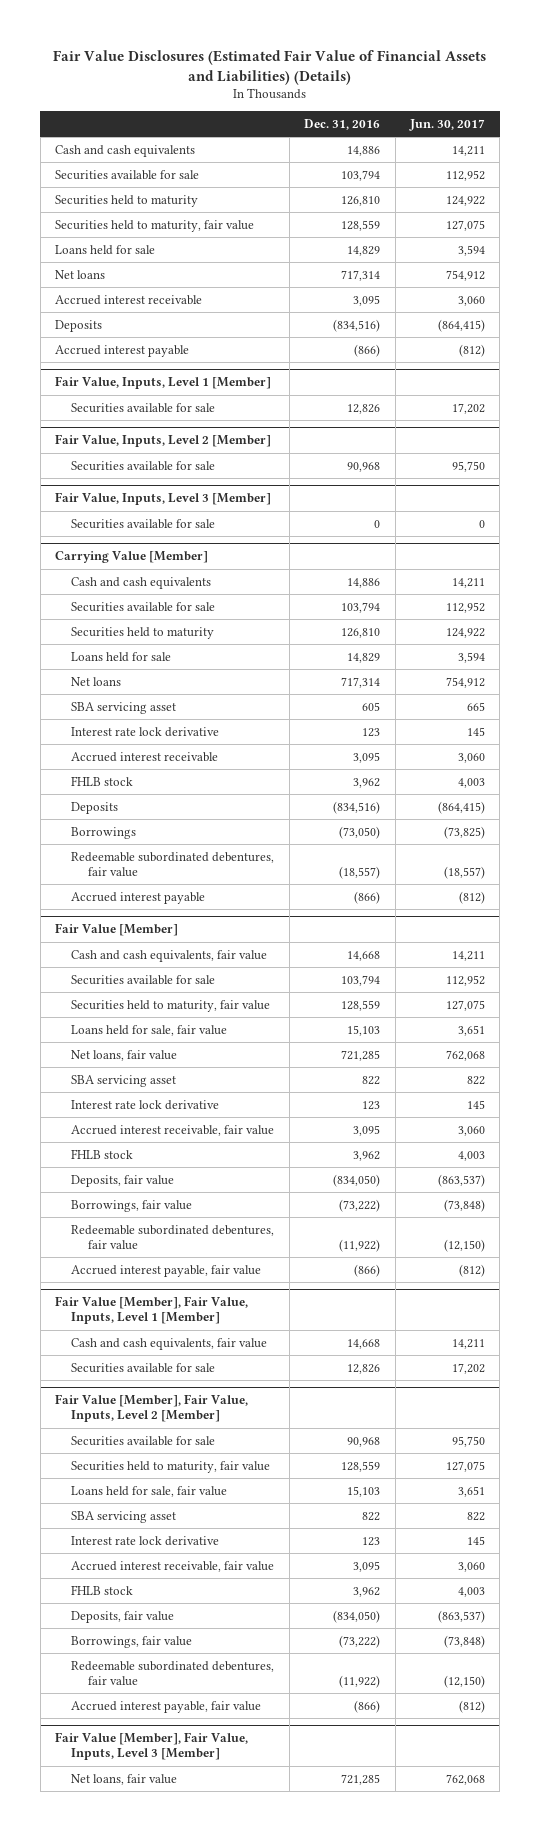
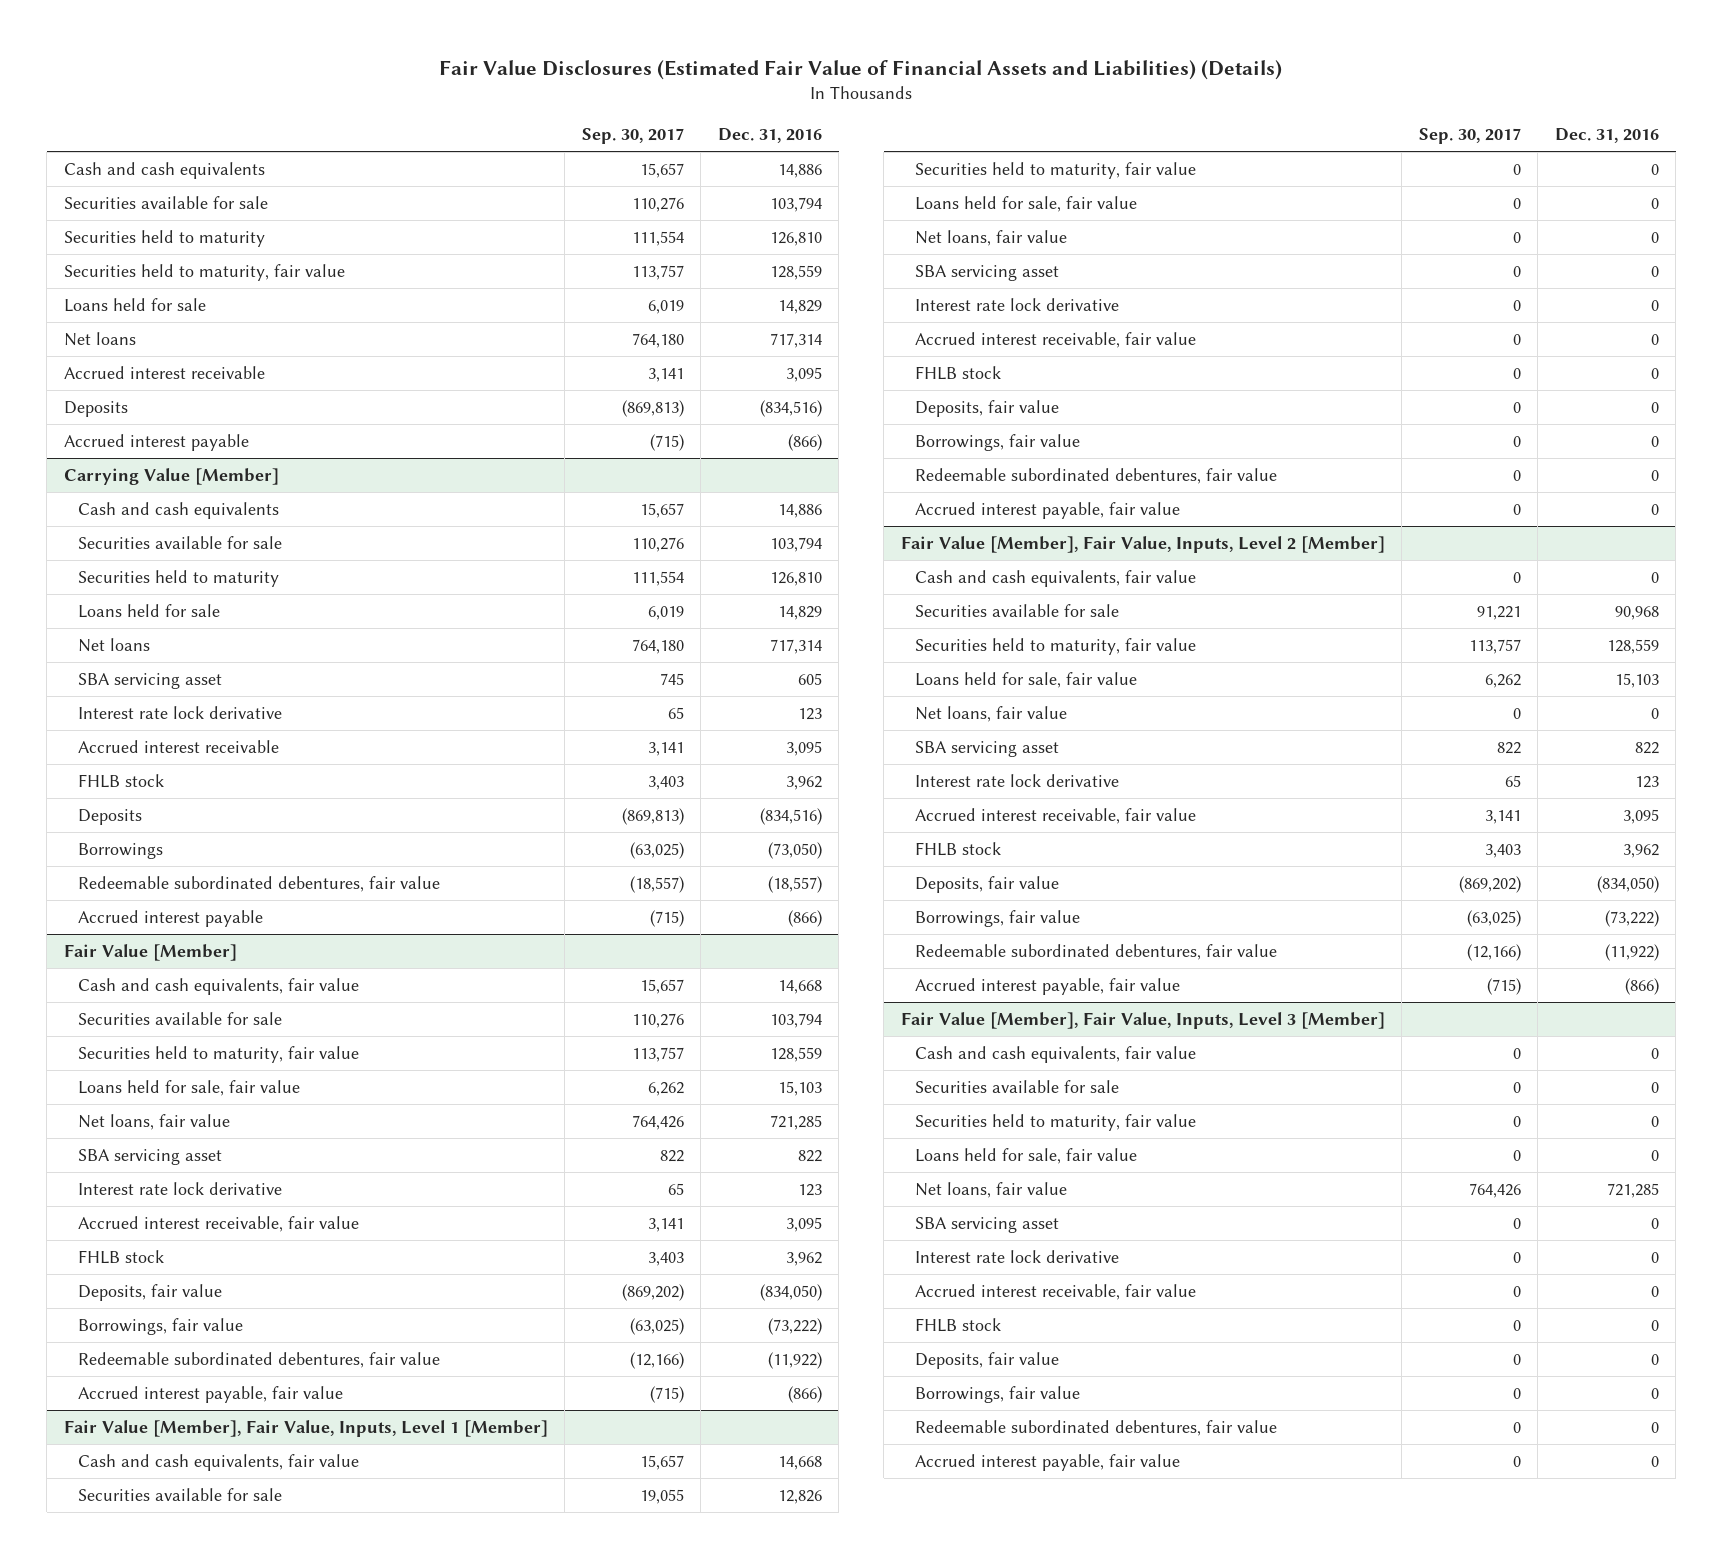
[408,119,485,132] Jun. 30, 2017 -> none
none -> [581,128,684,145] Sep. 30, 2017
[55,376,272,390] Fair Value, Inputs, Level 1 [Member] -> none
[71,402,216,413] Securities available for sale -> none
[55,434,272,448] Fair Value, Inputs, Level 2 [Member] -> none
[71,460,216,471] Securities available for sale -> none
[55,492,272,506] Fair Value, Inputs, Level 3 [Member] -> none
[71,518,216,529] Securities available for sale -> none
none -> [915,161,1197,179] Securities held to maturity, fair value
none -> [915,195,1138,212] Loans held for sale, fair value
none -> [915,229,1068,246] Net loans, fair value
none -> [915,264,1060,281] SBA servicing asset
none -> [915,297,1120,311] Interest rate lock derivative
none -> [915,331,1197,348] Accrued interest receivable, fair value
none -> [915,365,1002,380] FHLB stock
none -> [915,399,1060,417] Deposits, fair value
none -> [915,433,1081,451] Borrowings, fair value
none -> [915,467,1278,484] Redeemable subordinated debentures, fair value
none -> [915,501,1181,519] Accrued interest payable, fair value
none -> [915,569,1197,587] Cash and cash equivalents, fair value
none -> [915,705,1068,722] Net loans, fair value
none -> [915,1045,1197,1063] Cash and cash equivalents, fair value
none -> [915,1079,1120,1093] Securities available for sale
none -> [915,1113,1197,1131] Securities held to maturity, fair value
none -> [915,1147,1138,1164] Loans held for sale, fair value
none -> [915,1216,1060,1233] SBA servicing asset
none -> [915,1249,1120,1263] Interest rate lock derivative
none -> [915,1283,1197,1300] Accrued interest receivable, fair value
none -> [915,1317,1002,1332] FHLB stock
none -> [915,1351,1060,1369] Deposits, fair value
none -> [915,1385,1081,1403] Borrowings, fair value
none -> [915,1419,1278,1436] Redeemable subordinated debentures, fair value
none -> [915,1453,1181,1471] Accrued interest payable, fair value

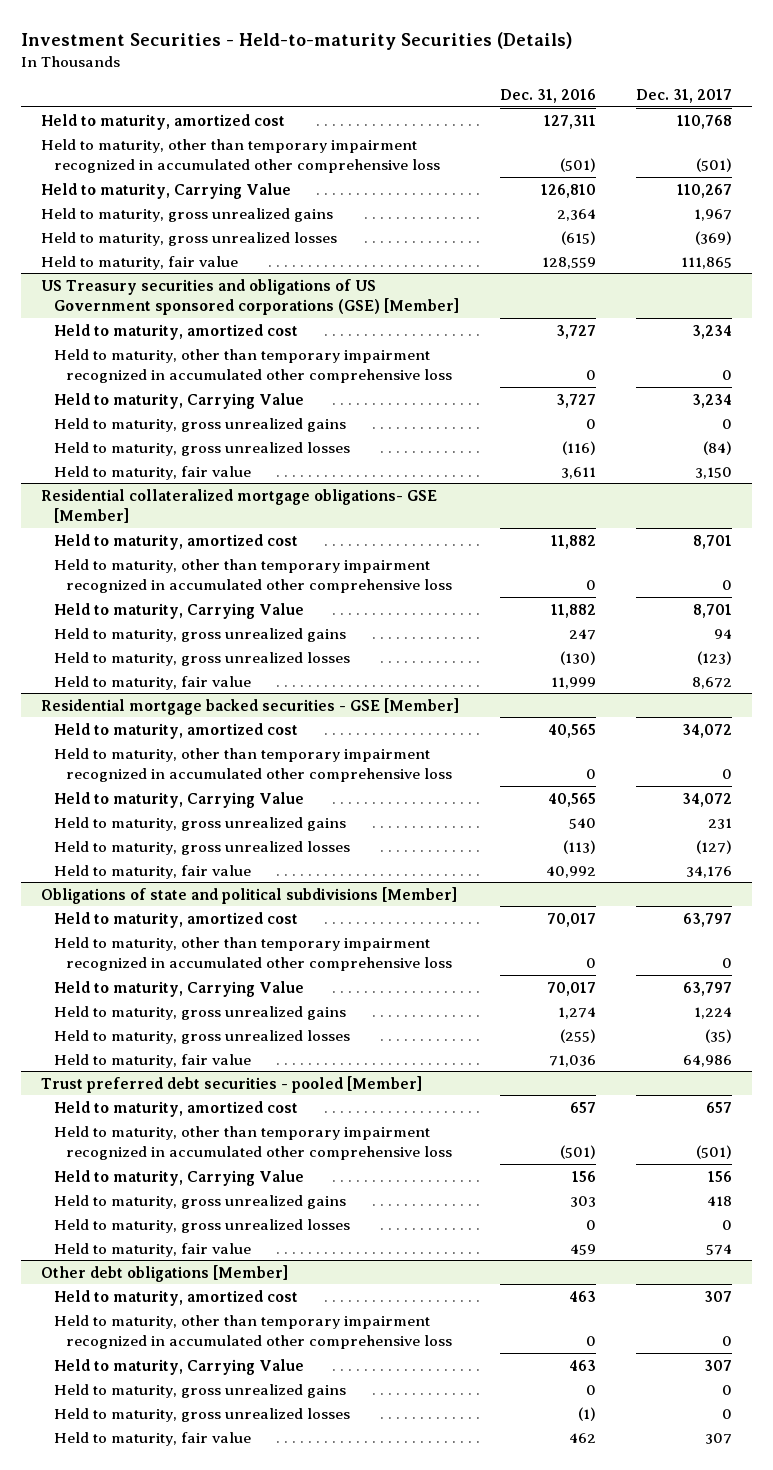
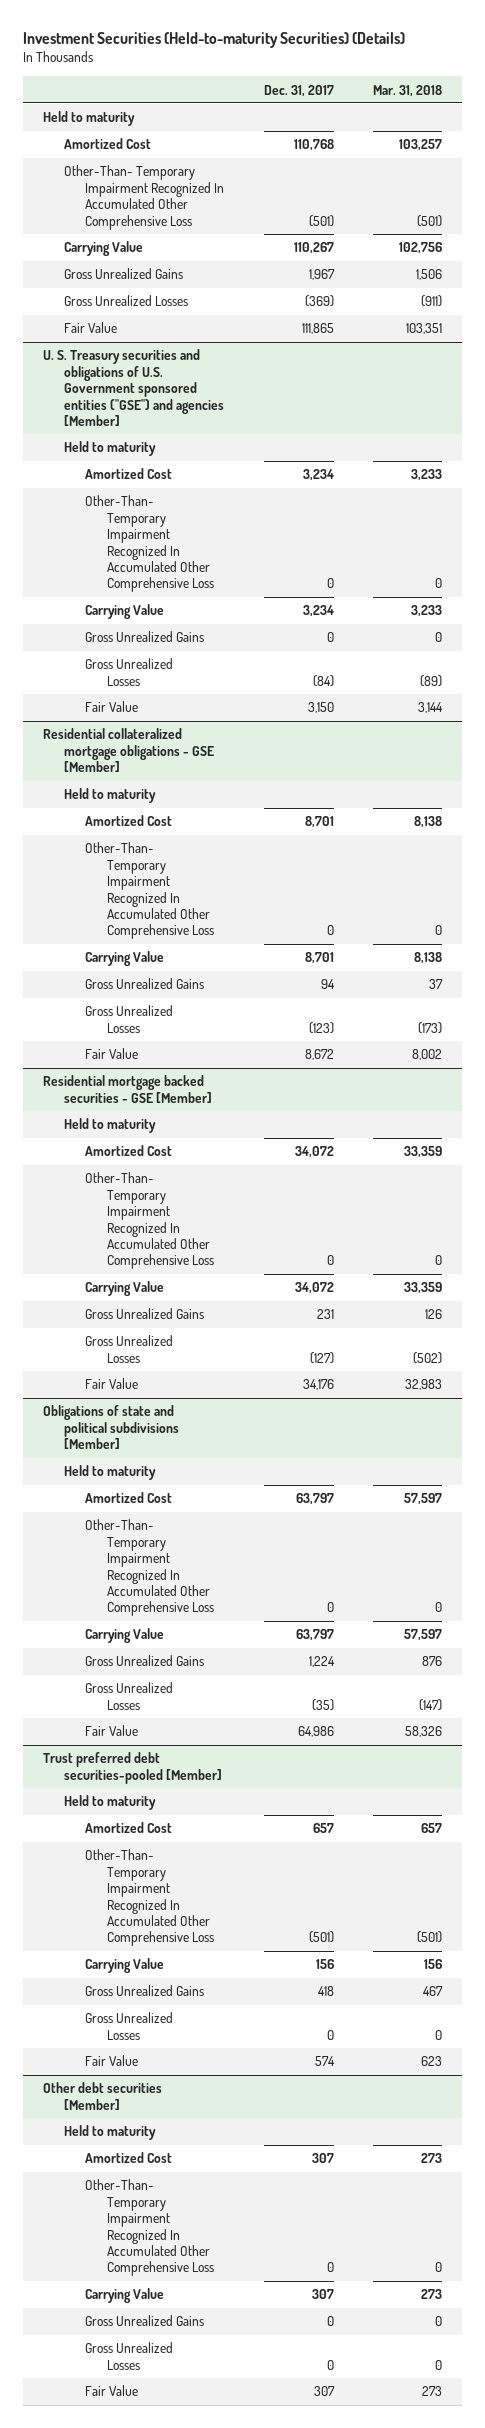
[21,31,573,50] Investment Securities - Held-to-maturity Securities (Details) -> [22,31,405,48] Investment Securities (Held-to-maturity Securities) (Details)
[499,89,596,104] Dec. 31, 2016 -> none
none -> [373,84,443,97] Mar. 31, 2018
none -> [42,111,135,127] Held to maturity
[41,113,286,130] Held to maturity, amortized cost -> [63,138,151,150] Amortized Cost
[41,138,440,173] Held to maturity, other than temporary impairment recognized in accumulated other comprehensive loss -> [63,165,225,230] Other-Than- Temporary Impairment Recognized In Accumulated Other Comprehensive Loss
[41,182,292,199] Held to maturity, Carrying Value -> [63,241,143,257] Carrying Value
[41,207,334,222] Held to maturity, gross unrealized gains -> [63,268,183,280] Gross Unrealized Gains
[41,231,338,246] Held to maturity, gross unrealized losses -> [63,295,188,307] Gross Unrealized Losses
[41,255,239,270] Held to maturity, fair value -> [63,322,117,334] Fair Value
[41,278,459,315] US Treasury securities and obligations of US Government sponsored corporations (GSE) [Member] -> [42,349,224,426] U. S. Treasury securities and obligations of U.S. Government sponsored entities ("GSE") and agencies [Member]
none -> [63,441,156,457] Held to maturity
[53,323,298,340] Held to maturity, amortized cost -> [85,468,173,480] Amortized Cost
[53,348,453,383] Held to maturity, other than temporary impairment recognized in accumulated other comprehensive loss -> [85,495,214,593] Other-Than- Temporary Impairment Recognized In Accumulated Other Comprehensive Loss
[53,392,304,409] Held to maturity, Carrying Value -> [85,604,165,620] Carrying Value
[53,417,346,432] Held to maturity, gross unrealized gains -> [85,631,205,643] Gross Unrealized Gains
[53,441,350,456] Held to maturity, gross unrealized losses -> [85,658,174,686] Gross Unrealized Losses
[53,465,251,480] Held to maturity, fair value -> [85,701,139,713] Fair Value
[41,488,438,523] Residential collateralized mortgage obligations- GSE [Member] -> [42,728,214,773] Residential collateralized mortgage obligations - GSE [Member]
none -> [63,788,156,804] Held to maturity
[53,533,298,550] Held to maturity, amortized cost -> [85,815,173,827] Amortized Cost
[53,558,453,593] Held to maturity, other than temporary impairment recognized in accumulated other comprehensive loss -> [85,842,214,940] Other-Than- Temporary Impairment Recognized In Accumulated Other Comprehensive Loss
[53,602,304,619] Held to maturity, Carrying Value -> [85,951,165,967] Carrying Value
[53,627,346,642] Held to maturity, gross unrealized gains -> [85,978,205,990] Gross Unrealized Gains
[53,651,350,666] Held to maturity, gross unrealized losses -> [85,1005,174,1033] Gross Unrealized Losses
[53,675,251,690] Held to maturity, fair value -> [85,1048,139,1060] Fair Value
none -> [63,1118,156,1134] Held to maturity
[53,722,298,739] Held to maturity, amortized cost -> [85,1145,173,1157] Amortized Cost
[53,747,453,782] Held to maturity, other than temporary impairment recognized in accumulated other comprehensive loss -> [85,1172,214,1270] Other-Than- Temporary Impairment Recognized In Accumulated Other Comprehensive Loss
[53,791,304,808] Held to maturity, Carrying Value -> [85,1281,165,1297] Carrying Value
[53,816,346,831] Held to maturity, gross unrealized gains -> [85,1308,205,1320] Gross Unrealized Gains
[53,840,350,855] Held to maturity, gross unrealized losses -> [85,1335,174,1363] Gross Unrealized Losses
[53,864,251,879] Held to maturity, fair value -> [85,1378,139,1390] Fair Value
none -> [63,1465,156,1481] Held to maturity
[53,911,298,928] Held to maturity, amortized cost -> [85,1492,173,1504] Amortized Cost
[53,936,453,971] Held to maturity, other than temporary impairment recognized in accumulated other comprehensive loss -> [85,1519,214,1617] Other-Than- Temporary Impairment Recognized In Accumulated Other Comprehensive Loss
[53,980,304,997] Held to maturity, Carrying Value -> [85,1628,165,1644] Carrying Value
[53,1005,346,1020] Held to maturity, gross unrealized gains -> [85,1655,205,1667] Gross Unrealized Gains
[53,1029,350,1044] Held to maturity, gross unrealized losses -> [85,1682,174,1710] Gross Unrealized Losses
[53,1053,251,1068] Held to maturity, fair value -> [85,1725,139,1737] Fair Value
[41,1075,423,1093] Trust preferred debt securities - pooled [Member] -> [42,1752,222,1784] Trust preferred debt securities-pooled [Member]
none -> [63,1795,156,1811] Held to maturity
[53,1100,298,1117] Held to maturity, amortized cost -> [85,1822,173,1834] Amortized Cost
[53,1125,453,1160] Held to maturity, other than temporary impairment recognized in accumulated other comprehensive loss -> [85,1849,214,1947] Other-Than- Temporary Impairment Recognized In Accumulated Other Comprehensive Loss
[53,1169,304,1186] Held to maturity, Carrying Value -> [85,1958,165,1974] Carrying Value
[53,1194,346,1209] Held to maturity, gross unrealized gains -> [85,1985,205,1997] Gross Unrealized Gains
[53,1218,350,1233] Held to maturity, gross unrealized losses -> [85,2012,174,2040] Gross Unrealized Losses
[53,1242,251,1257] Held to maturity, fair value -> [85,2055,139,2067] Fair Value
[41,1264,289,1282] Other debt obligations [Member] -> [42,2082,162,2110] Other debt securities [Member]
none -> [63,2125,156,2141] Held to maturity
[53,1289,298,1306] Held to maturity, amortized cost -> [85,2152,173,2164] Amortized Cost
[53,1314,453,1349] Held to maturity, other than temporary impairment recognized in accumulated other comprehensive loss -> [85,2179,214,2277] Other-Than- Temporary Impairment Recognized In Accumulated Other Comprehensive Loss
[53,1358,304,1375] Held to maturity, Carrying Value -> [85,2288,165,2304] Carrying Value
[53,1383,346,1398] Held to maturity, gross unrealized gains -> [85,2315,205,2327] Gross Unrealized Gains
[53,1407,350,1422] Held to maturity, gross unrealized losses -> [85,2342,174,2370] Gross Unrealized Losses
[53,1431,251,1446] Held to maturity, fair value -> [85,2385,139,2397] Fair Value

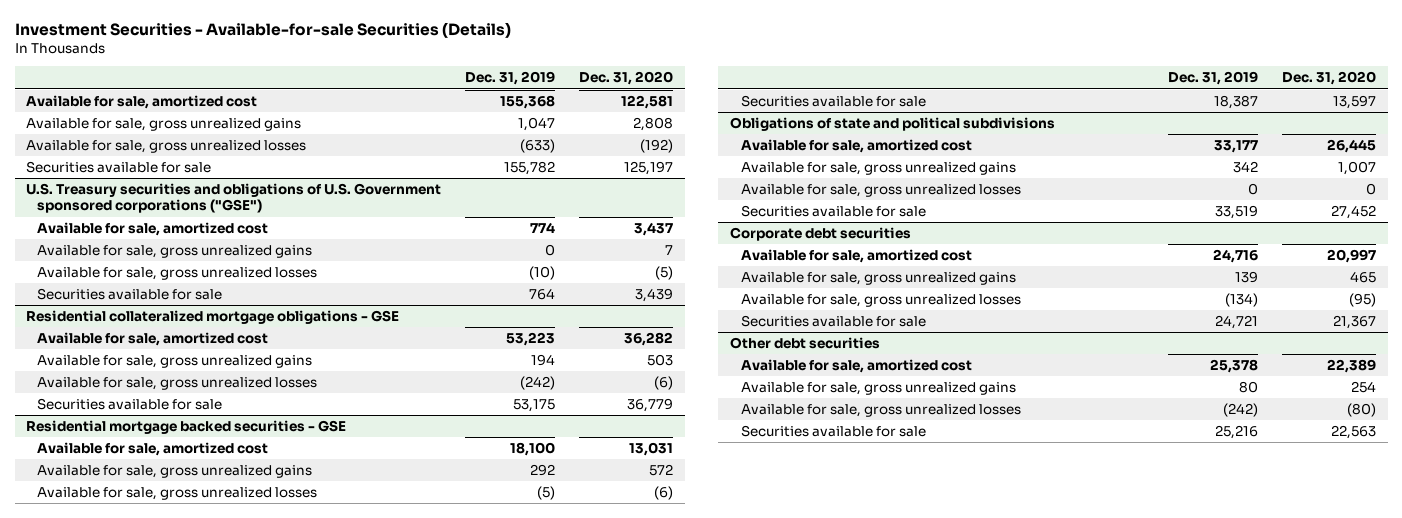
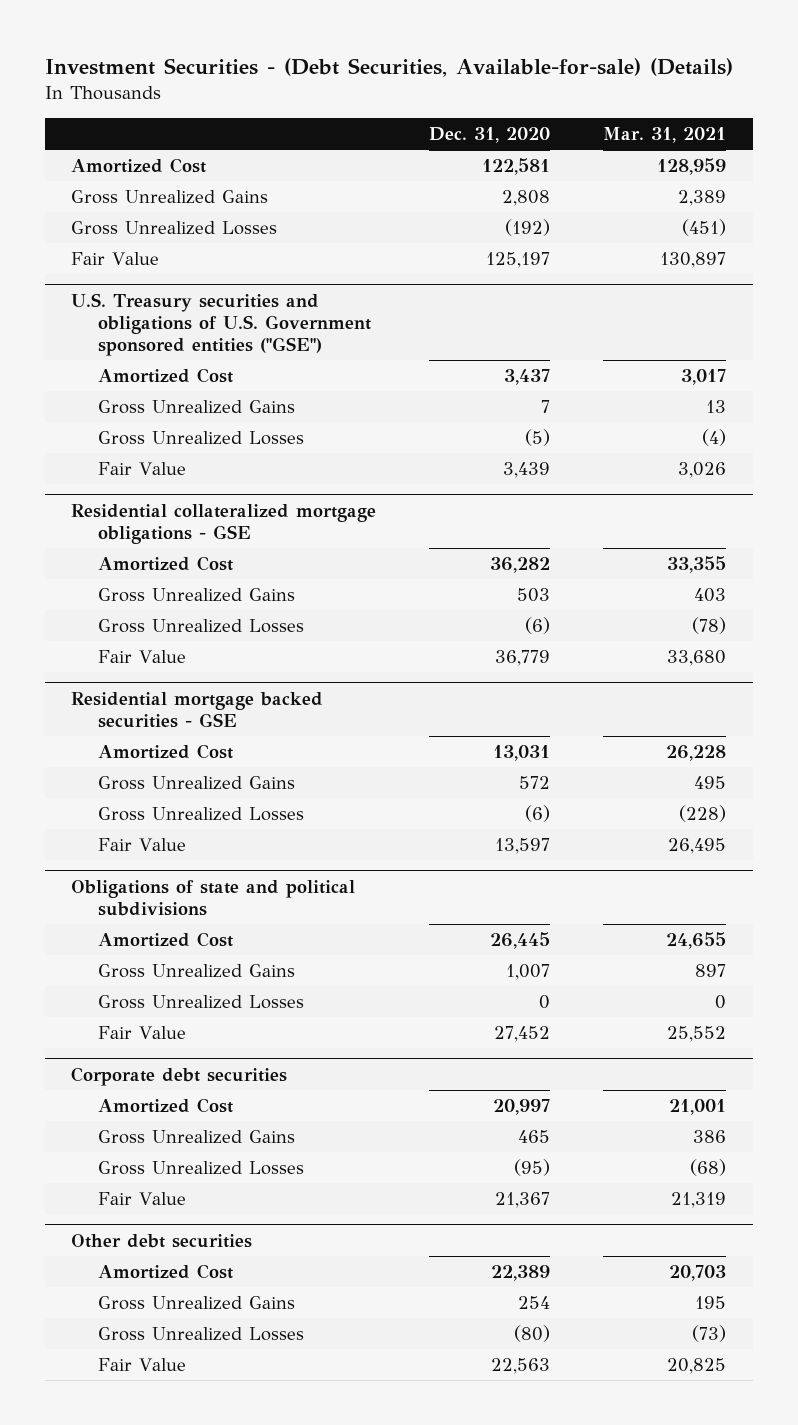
[14,22,511,39] Investment Securities - Available-for-sale Securities (Details) -> [44,58,733,78] Investment Securities - (Debt Securities, Available-for-sale) (Details)
[465,71,556,86] Dec. 31, 2019 -> none
none -> [603,127,727,144] Mar. 31, 2021
[26,94,258,109] Available for sale, amortized cost -> [71,158,207,174] Amortized Cost
[26,117,302,131] Available for sale, gross unrealized gains -> [71,190,269,205] Gross Unrealized Gains
[26,139,307,153] Available for sale, gross unrealized losses -> [71,221,278,236] Gross Unrealized Losses
[26,160,212,173] Securities available for sale -> [71,252,160,266] Fair Value
[26,182,442,214] U.S. Treasury securities and obligations of U.S. Government sponsored corporations ("GSE") -> [71,292,371,356] U.S. Treasury securities and obligations of U.S. Government sponsored entities ("GSE")
[37,221,269,236] Available for sale, amortized cost -> [97,368,233,384] Amortized Cost
[37,244,313,258] Available for sale, gross unrealized gains -> [97,400,295,415] Gross Unrealized Gains
[37,266,318,280] Available for sale, gross unrealized losses -> [97,431,304,446] Gross Unrealized Losses
[37,287,223,300] Securities available for sale -> [97,462,186,476] Fair Value
[37,331,269,346] Available for sale, amortized cost -> [97,556,233,572] Amortized Cost
[37,354,313,368] Available for sale, gross unrealized gains -> [97,588,295,603] Gross Unrealized Gains
[37,376,318,390] Available for sale, gross unrealized losses -> [97,619,304,634] Gross Unrealized Losses
[37,397,223,410] Securities available for sale -> [97,650,186,664] Fair Value
[37,441,269,456] Available for sale, amortized cost -> [97,744,233,760] Amortized Cost
[37,464,313,478] Available for sale, gross unrealized gains -> [97,776,295,791] Gross Unrealized Gains
[37,486,318,500] Available for sale, gross unrealized losses -> [97,807,304,822] Gross Unrealized Losses
[740,94,926,107] Securities available for sale -> [97,838,186,852] Fair Value
[740,138,972,153] Available for sale, amortized cost -> [97,932,233,948] Amortized Cost
[740,161,1016,175] Available for sale, gross unrealized gains -> [97,964,295,979] Gross Unrealized Gains
[740,183,1021,197] Available for sale, gross unrealized losses -> [97,995,304,1010] Gross Unrealized Losses
[740,204,926,217] Securities available for sale -> [97,1026,186,1040] Fair Value
[740,248,972,263] Available for sale, amortized cost -> [97,1098,233,1114] Amortized Cost
[740,271,1016,285] Available for sale, gross unrealized gains -> [97,1130,295,1145] Gross Unrealized Gains
[740,293,1021,307] Available for sale, gross unrealized losses -> [97,1161,304,1176] Gross Unrealized Losses
[740,314,926,327] Securities available for sale -> [97,1192,186,1206] Fair Value
[740,358,972,373] Available for sale, amortized cost -> [97,1264,233,1280] Amortized Cost
[740,381,1016,395] Available for sale, gross unrealized gains -> [97,1296,295,1311] Gross Unrealized Gains
[740,403,1021,417] Available for sale, gross unrealized losses -> [97,1327,304,1342] Gross Unrealized Losses
[740,424,926,437] Securities available for sale -> [97,1358,186,1372] Fair Value

